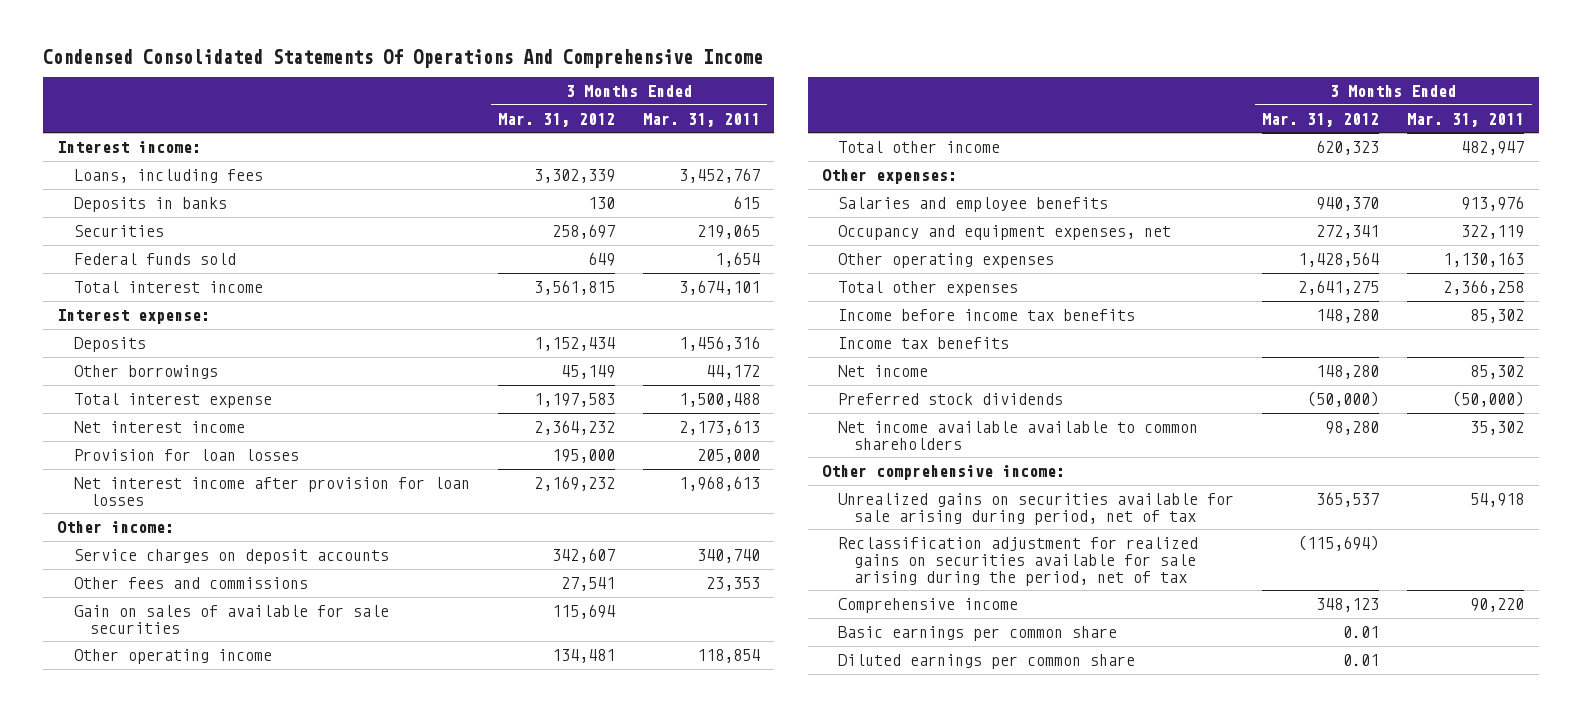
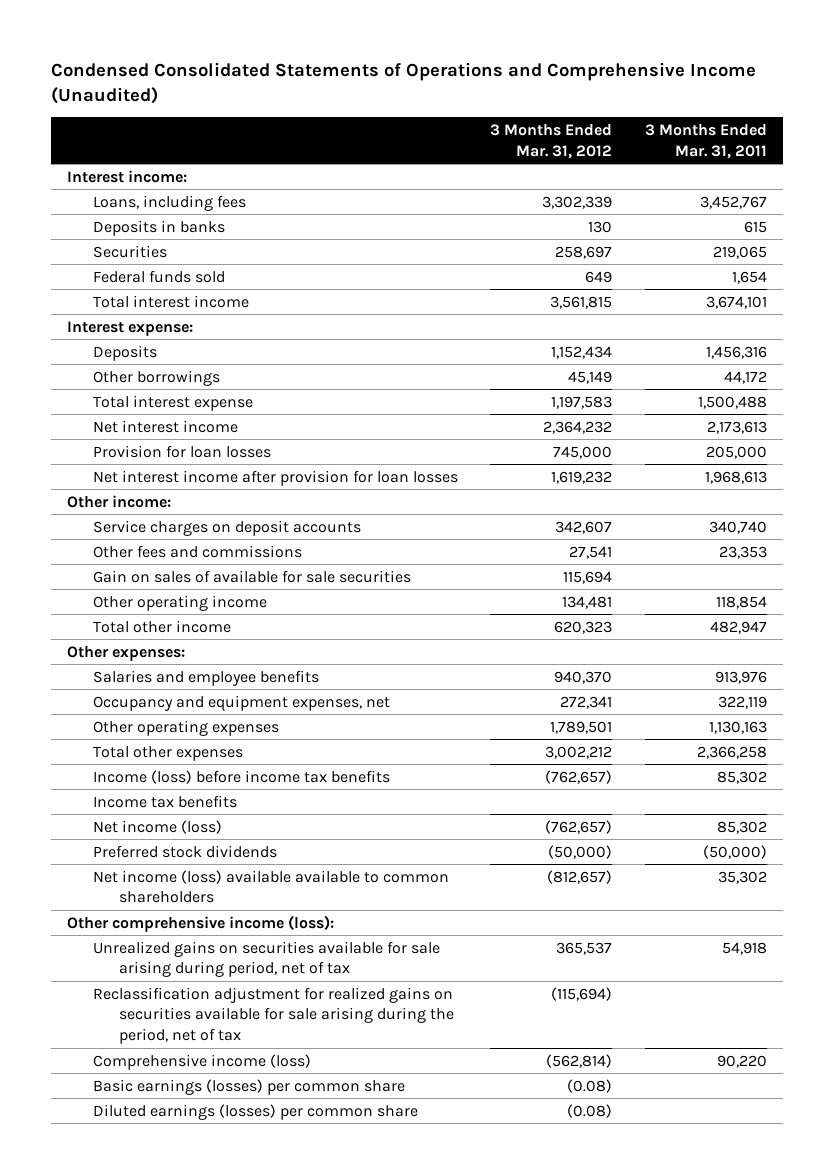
[43,48,764,68] Condensed Consolidated Statements Of Operations And Comprehensive Income -> [50,61,756,105] Condensed Consolidated Statements of Operations and Comprehensive Income (Unaudited)
[551,448,615,463] 195,000 -> [553,445,613,459] 745,000
[533,475,615,491] 2,169,232 -> [551,470,613,484] 1,619,232
[1298,251,1380,267] 1,428,564 -> [550,720,613,734] 1,789,501
[1298,279,1380,295] 2,641,275 -> [545,745,613,759] 3,002,212
[837,308,1135,321] Income before income tax benefits -> [92,769,390,784] Income (loss) before income tax benefits
[1316,308,1380,323] 148,280 -> [545,769,613,784] (762,657)
[837,364,928,377] Net income -> [92,819,222,834] Net income (loss)
[1316,364,1380,379] 148,280 -> [545,819,613,834] (762,657)
[837,420,1198,450] Net income available available to common shareholders -> [92,869,449,904] Net income (loss) available available to common shareholders
[1325,420,1380,435] 98,280 -> [547,869,613,884] (812,657)
[821,464,1065,480] Other comprehensive income: -> [66,914,334,932] Other comprehensive income (loss):
[837,597,1018,613] Comprehensive income -> [92,1053,311,1070] Comprehensive income (loss)
[1316,597,1380,612] 348,123 -> [546,1053,613,1068] (562,814)
[837,625,1117,641] Basic earnings per common share -> [92,1078,405,1095] Basic earnings (losses) per common share
[1343,625,1380,638] 0.01 -> [567,1078,613,1093] (0.08)
[837,653,1135,669] Diluted earnings per common share -> [92,1103,418,1120] Diluted earnings (losses) per common share
[1343,653,1380,666] 0.01 -> [567,1103,613,1118] (0.08)

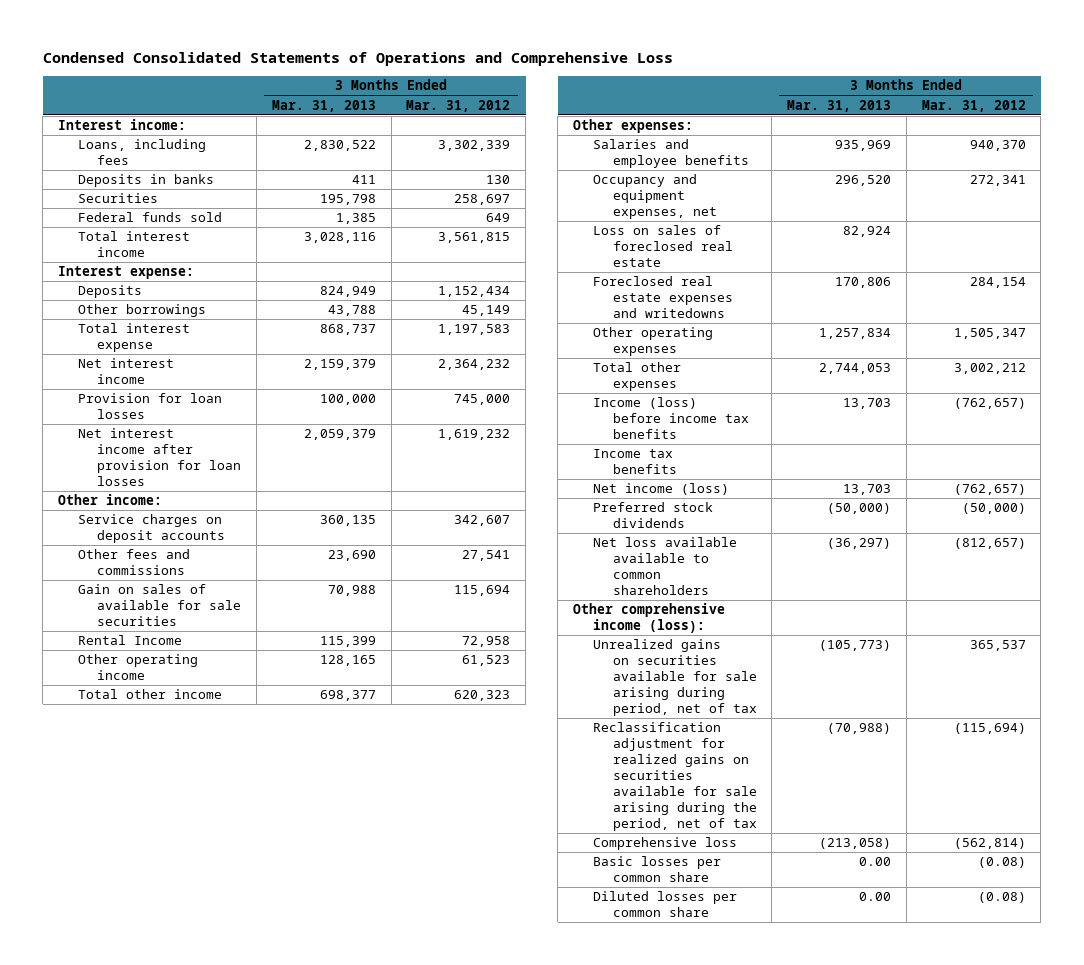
[50,61,756,105] Condensed Consolidated Statements of Operations and Comprehensive Income (Unaudited) -> [42,51,673,66] Condensed Consolidated Statements of Operations and Comprehensive Loss
[644,124,767,159] 3 Months Ended Mar. 31, 2011 -> none
none -> [271,99,376,112] Mar. 31, 2013
none -> [77,635,182,646] Rental Income
[562,595,613,609] 134,481 -> [462,655,511,667] 61,523
none -> [592,225,733,268] Loss on sales of foreclosed real estate
none -> [592,276,733,319] Foreclosed real estate expenses and writedowns
[550,720,613,734] 1,789,501 -> [953,328,1026,340] 1,505,347
[92,869,449,904] Net income (loss) available available to common shareholders -> [592,537,737,596] Net loss available available to common shareholders
[92,1053,311,1070] Comprehensive income (loss) -> [592,837,737,851] Comprehensive loss
[92,1078,405,1095] Basic earnings (losses) per common share -> [592,856,721,883] Basic losses per common share
[92,1103,418,1120] Diluted earnings (losses) per common share -> [592,891,737,918] Diluted losses per common share

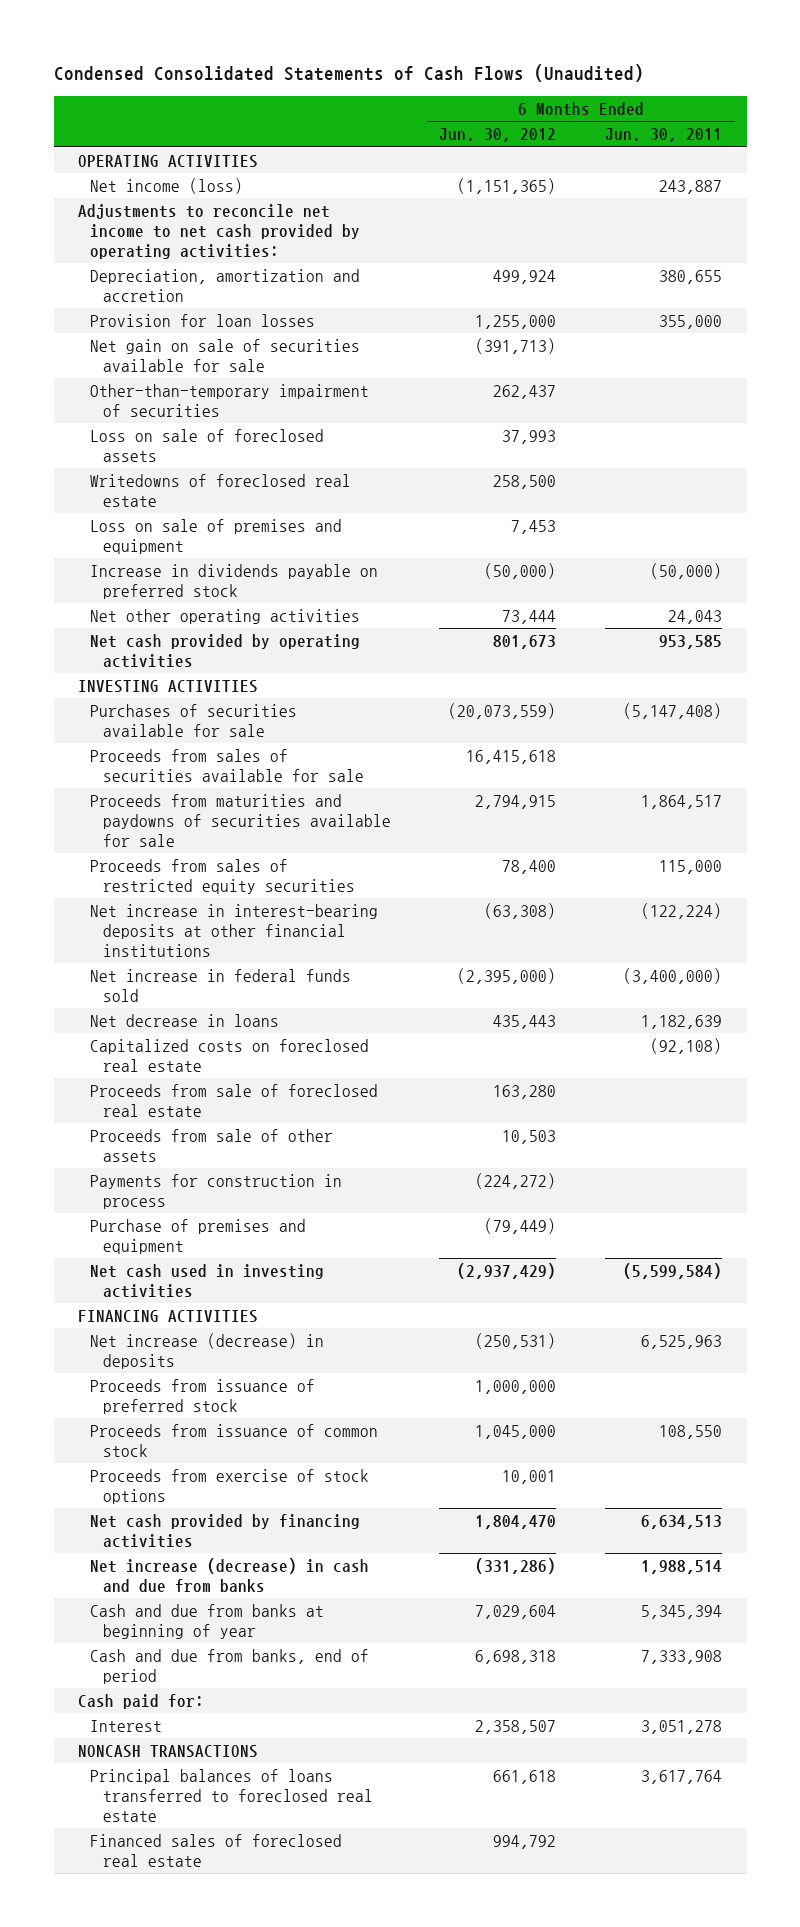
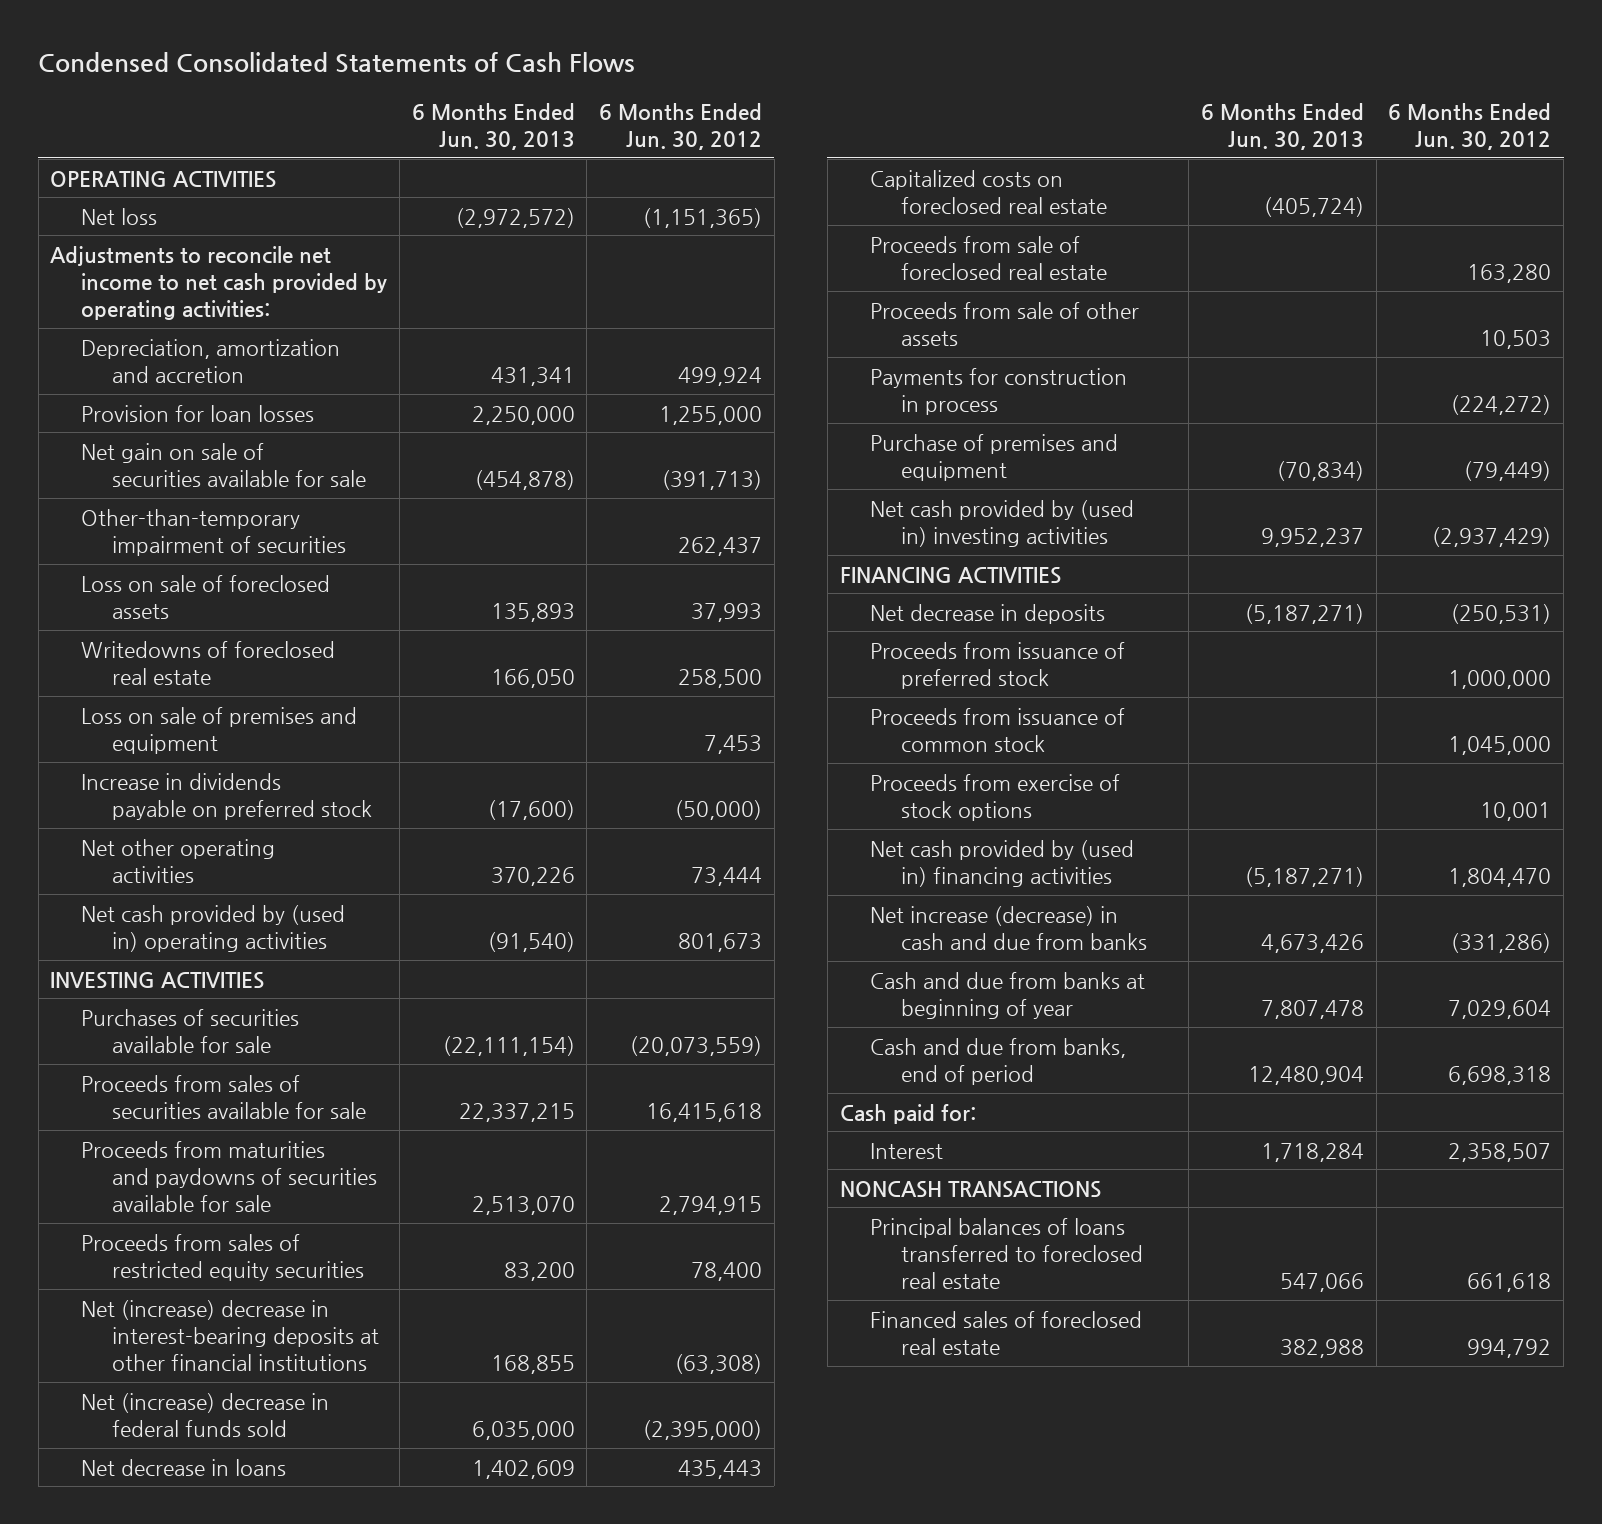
[53,64,644,83] Condensed Consolidated Statements of Cash Flows (Unaudited) -> [38,51,636,73] Condensed Consolidated Statements of Cash Flows
[605,128,723,143] Jun. 30, 2011 -> none
none -> [411,102,575,150] 6 Months Ended Jun. 30, 2013
[90,177,244,194] Net income (loss) -> [81,207,158,225] Net loss
[90,633,361,669] Net cash provided by operating activities -> [81,904,346,952] Net cash provided by (used in) operating activities
[90,903,379,958] Net increase in interest-bearing deposits at other financial institutions -> [81,1299,379,1372] Net (increase) decrease in interest-bearing deposits at other financial institutions
[90,968,352,1003] Net increase in federal funds sold -> [81,1392,330,1437] Net (increase) decrease in federal funds sold
[90,1263,325,1299] Net cash used in investing activities -> [870,499,1135,547] Net cash provided by (used in) investing activities
[90,1332,325,1370] Net increase (decrease) in deposits -> [870,603,1106,624] Net decrease in deposits
[90,1513,361,1549] Net cash provided by financing activities -> [870,839,1135,887] Net cash provided by (used in) financing activities

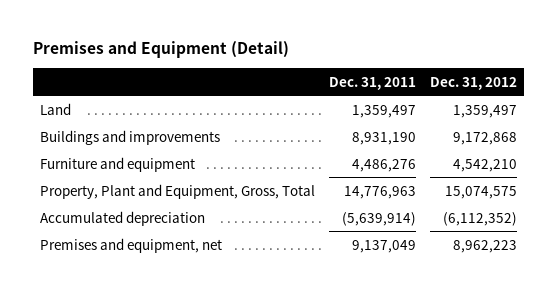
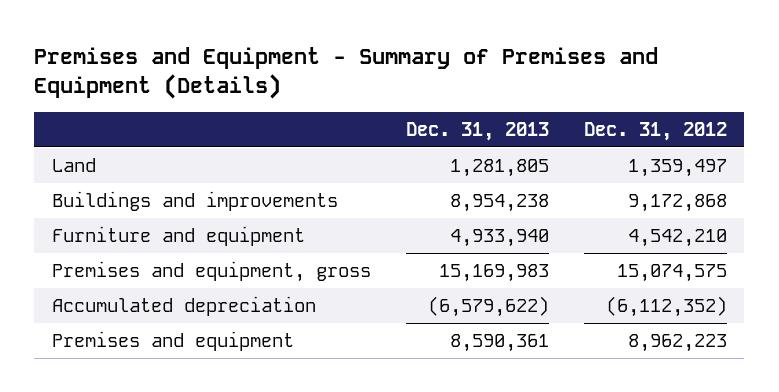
[33,41,290,59] Premises and Equipment (Detail) -> [34,46,659,99] Premises and Equipment - Summary of Premises and Equipment (Details)
[329,76,417,90] Dec. 31, 2011 -> none
none -> [405,121,549,141] Dec. 31, 2013
[40,183,316,199] Property, Plant and Equipment, Gross, Total -> [51,261,371,283] Premises and equipment, gross
[40,237,223,253] Premises and equipment, net -> [51,331,294,352] Premises and equipment

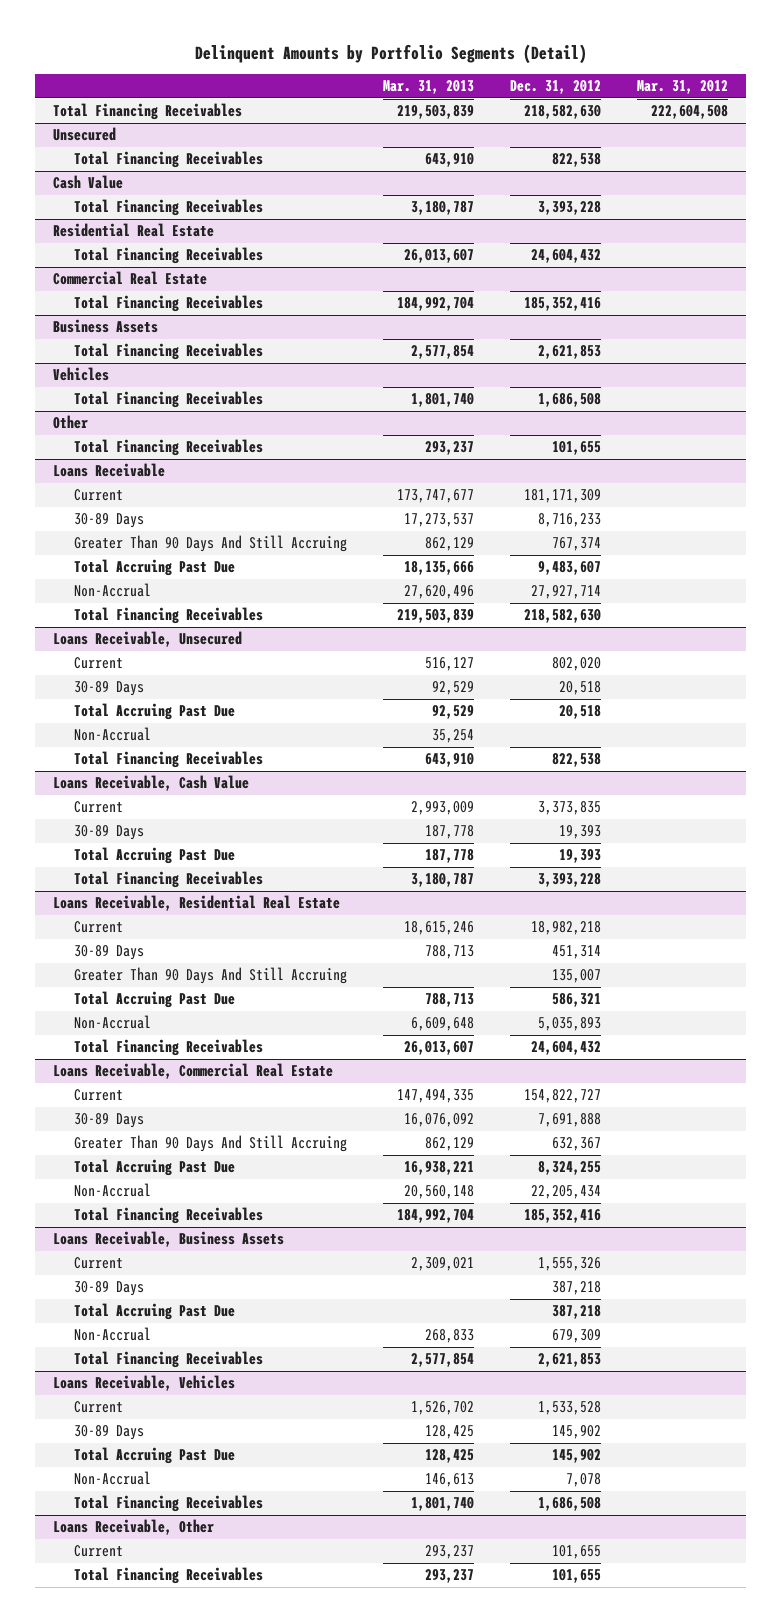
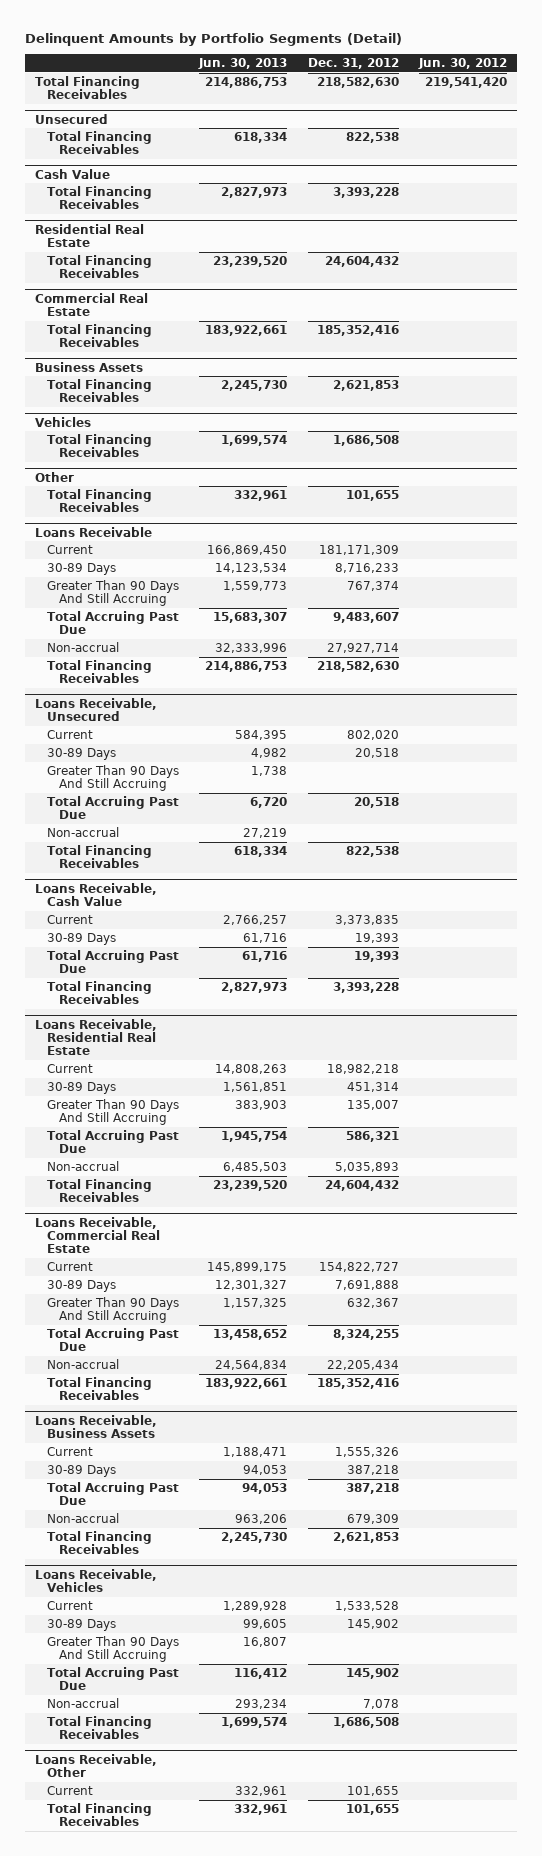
[383,80,475,95] Mar. 31, 2013 -> none
[637,80,729,95] Mar. 31, 2012 -> none
none -> [198,57,288,69] Jun. 30, 2013
none -> [417,57,507,69] Jun. 30, 2012
[74,583,152,598] Non-Accrual -> [47,641,120,652] Non-accrual
none -> [47,764,180,792] Greater Than 90 Days And Still Accruing
[74,727,152,742] Non-Accrual -> [47,826,120,837] Non-accrual
[74,1015,152,1030] Non-Accrual -> [47,1160,120,1171] Non-accrual
[74,1183,152,1198] Non-Accrual -> [47,1358,120,1369] Non-accrual
[74,1327,152,1342] Non-Accrual -> [47,1512,120,1523] Non-accrual
none -> [47,1635,180,1663] Greater Than 90 Days And Still Accruing
[74,1471,152,1486] Non-Accrual -> [47,1697,120,1708] Non-accrual

